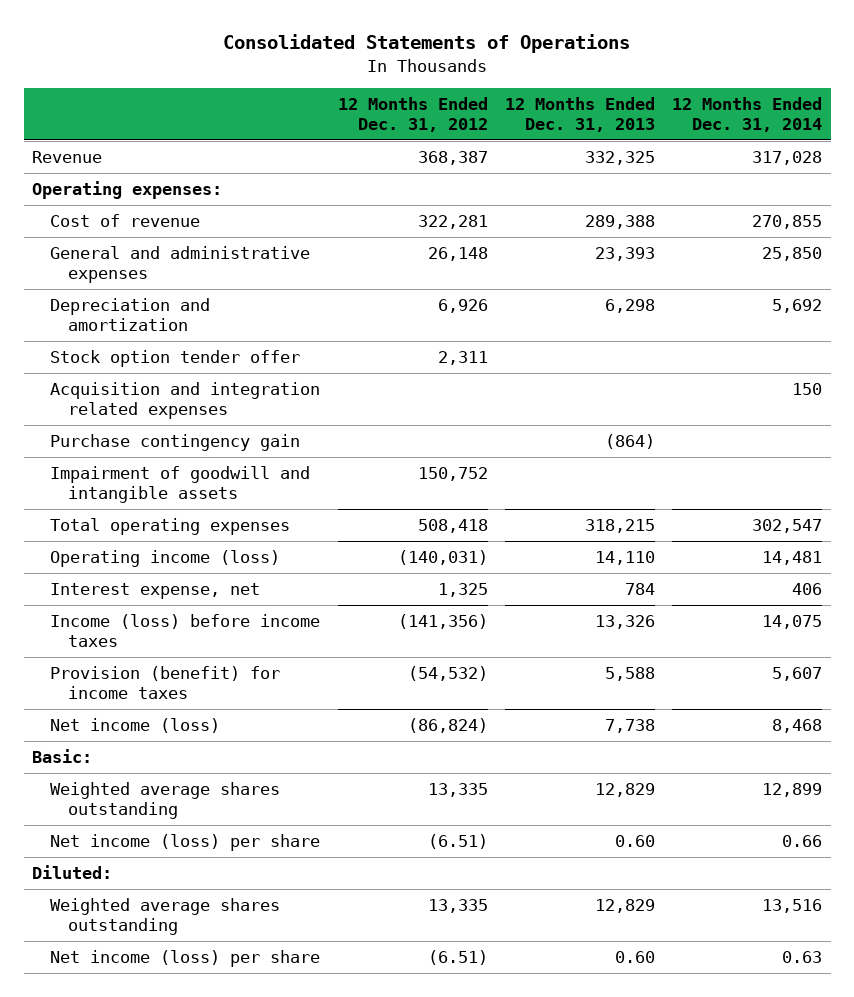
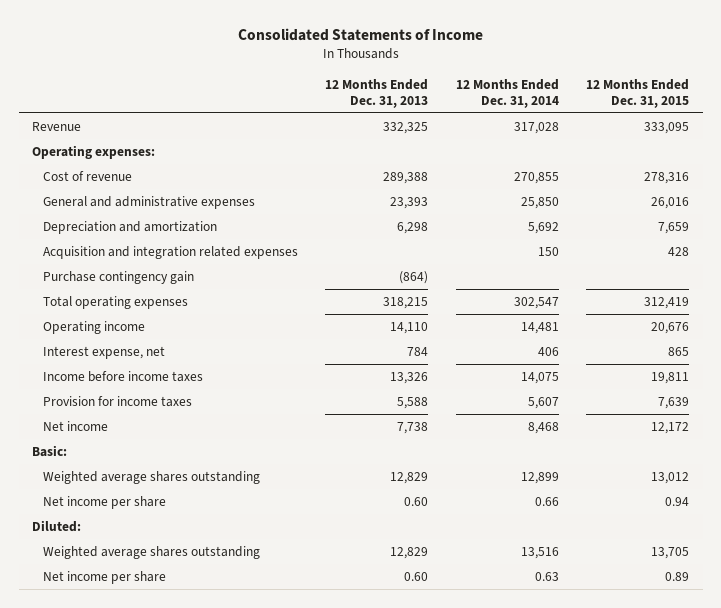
[223,34,631,54] Consolidated Statements of Operations -> [237,27,483,41] Consolidated Statements of Income
[337,97,488,132] 12 Months Ended Dec. 31, 2012 -> none
none -> [585,78,689,108] 12 Months Ended Dec. 31, 2015
[50,349,301,367] Stock option tender offer -> none
[50,465,311,503] Impairment of goodwill and intangible assets -> none
[50,549,281,567] Operating income (loss) -> [42,320,145,334] Operating income
[50,613,321,647] Income (loss) before income taxes -> [42,370,203,382] Income before income taxes
[50,665,281,699] Provision (benefit) for income taxes -> [42,395,192,407] Provision for income taxes
[50,717,221,733] Net income (loss) -> [42,420,108,431] Net income
[50,833,321,851] Net income (loss) per share -> [42,495,166,509] Net income per share
[50,949,321,967] Net income (loss) per share -> [42,570,166,584] Net income per share

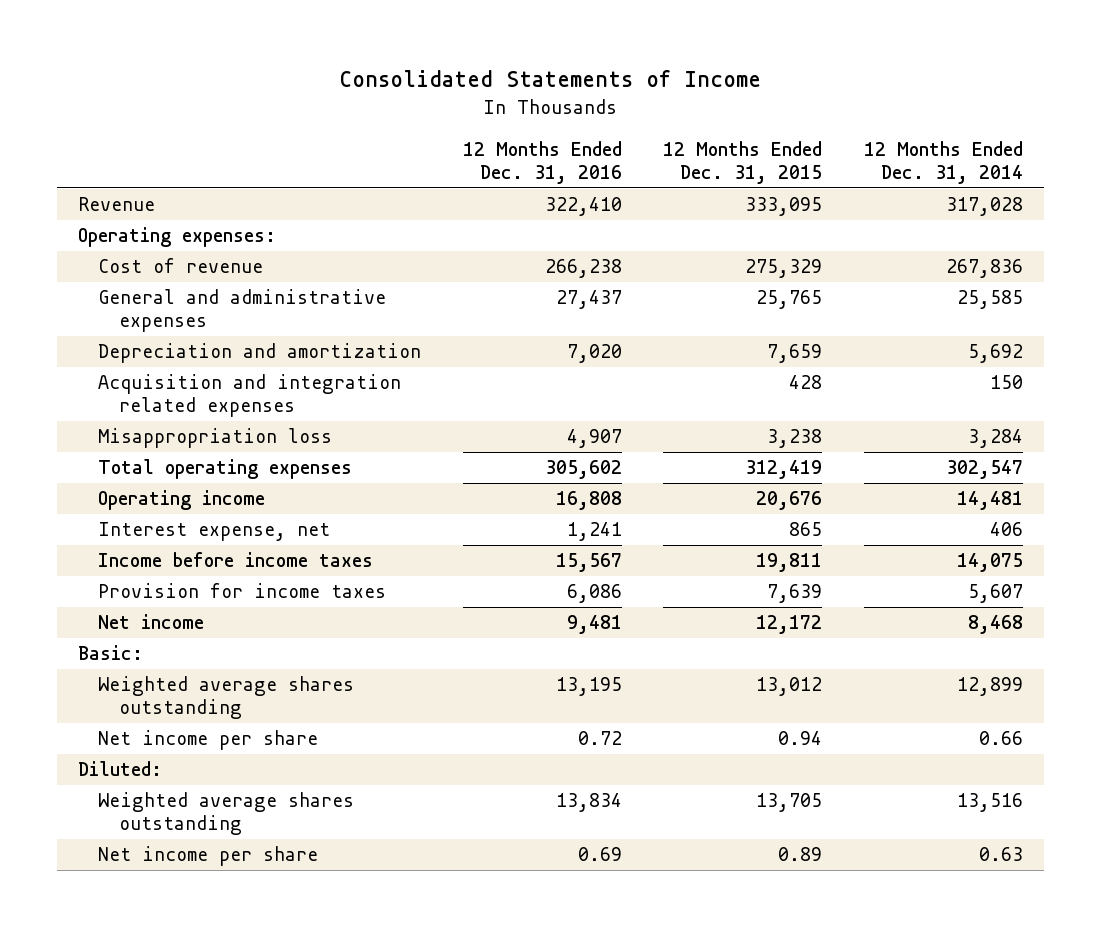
[325,78,429,108] 12 Months Ended Dec. 31, 2013 -> none
none -> [462,140,622,184] 12 Months Ended Dec. 31, 2016
[513,171,559,184] 270,855 -> [945,259,1023,279] 267,836
[643,171,689,184] 278,316 -> [745,259,823,279] 275,329
[520,196,559,209] 25,850 -> [956,290,1023,310] 25,585
[650,196,689,209] 26,016 -> [756,290,823,310] 25,765
[42,270,194,284] Purchase contingency gain -> none
none -> [98,428,333,449] Misappropriation loss

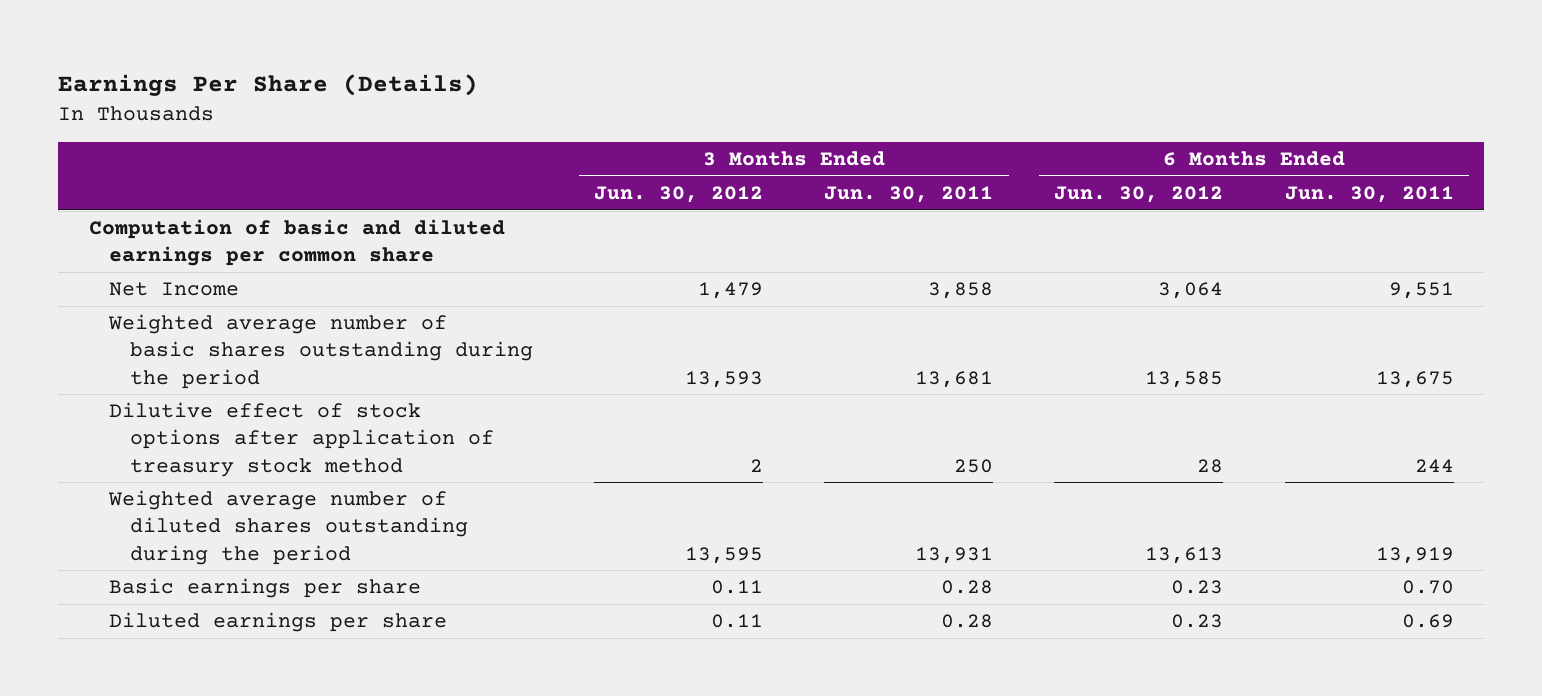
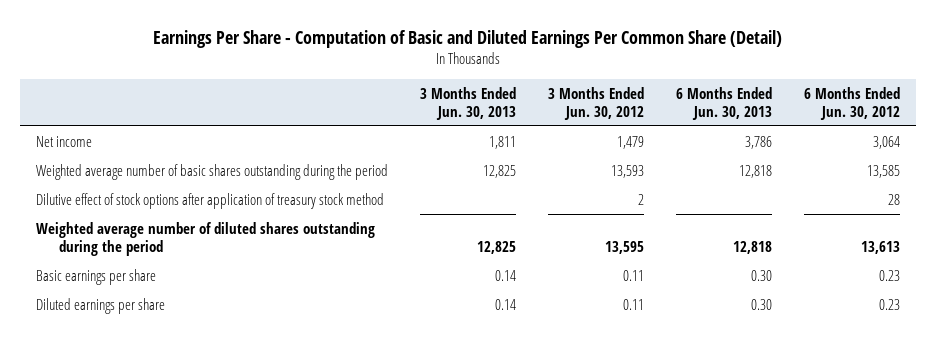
[58,74,479,97] Earnings Per Share (Details) -> [153,29,783,48] Earnings Per Share - Computation of Basic and Diluted Earnings Per Common Share (Detail)
[824,185,994,203] Jun. 30, 2011 -> none
[1284,185,1454,203] Jun. 30, 2011 -> none
none -> [420,86,517,120] 3 Months Ended Jun. 30, 2013
none -> [676,86,773,120] 6 Months Ended Jun. 30, 2013
[88,219,505,267] Computation of basic and diluted earnings per common share -> none
[109,282,240,297] Net Income -> [36,136,93,148] Net income

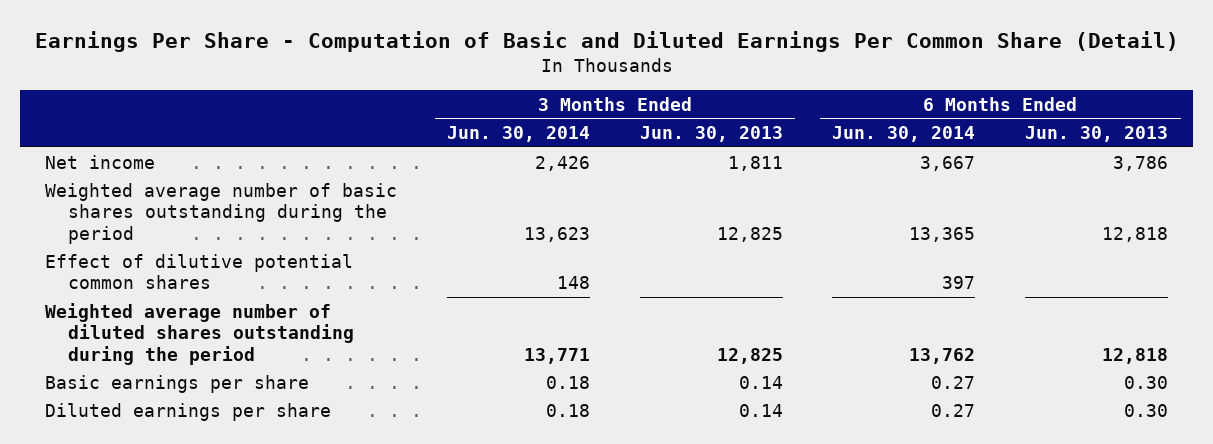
[548,86,645,120] 3 Months Ended Jun. 30, 2012 -> none
[804,86,901,120] 6 Months Ended Jun. 30, 2012 -> none
none -> [447,125,591,142] Jun. 30, 2014
none -> [832,125,976,142] Jun. 30, 2014
[36,193,385,210] Dilutive effect of stock options after application of treasury stock method -> [45,253,354,290] Effect of dilutive potential common shares

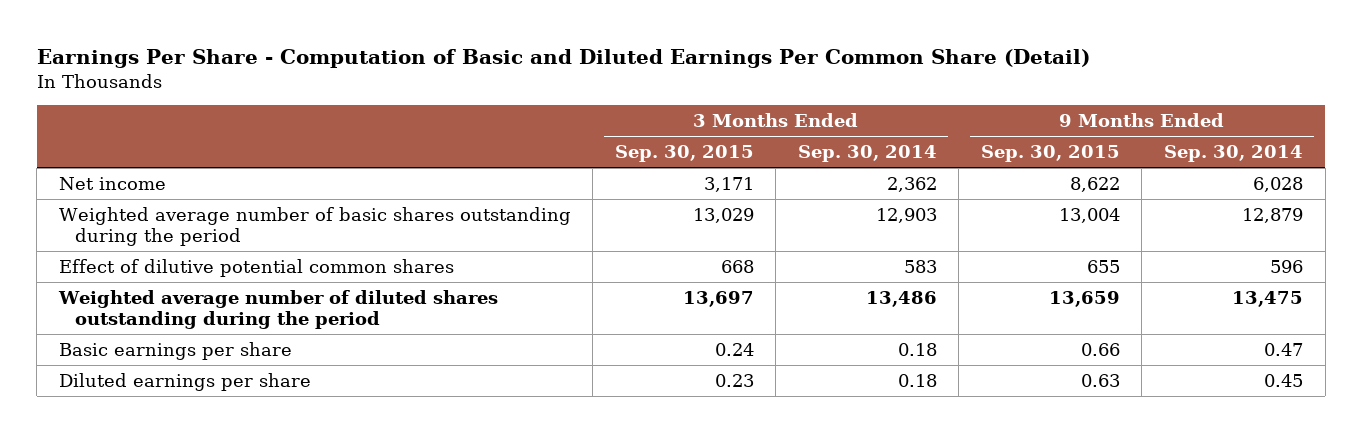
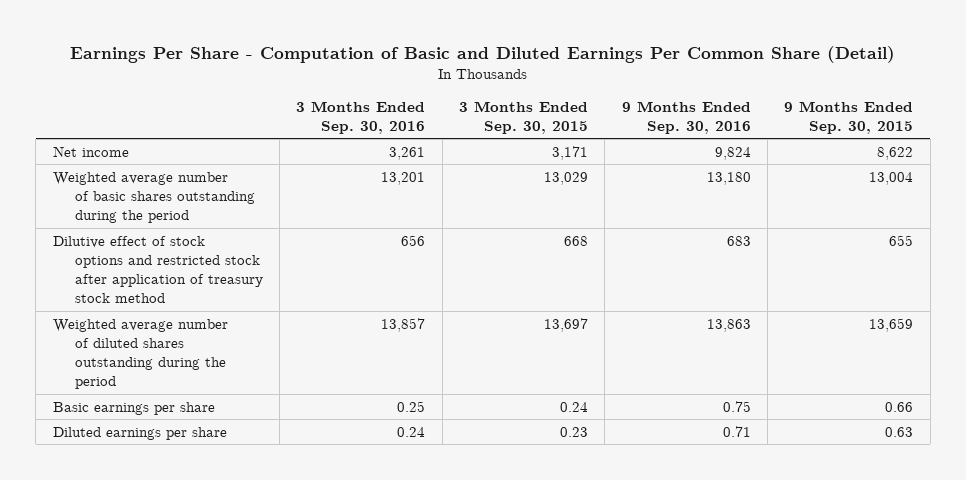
[797,145,937,163] Sep. 30, 2014 -> none
[1164,145,1304,163] Sep. 30, 2014 -> none
none -> [296,100,426,134] 3 Months Ended Sep. 30, 2016
none -> [621,100,751,134] 9 Months Ended Sep. 30, 2016
[58,258,454,277] Effect of dilutive potential common shares -> [52,235,263,304] Dilutive effect of stock options and restricted stock after application of treasury stock method

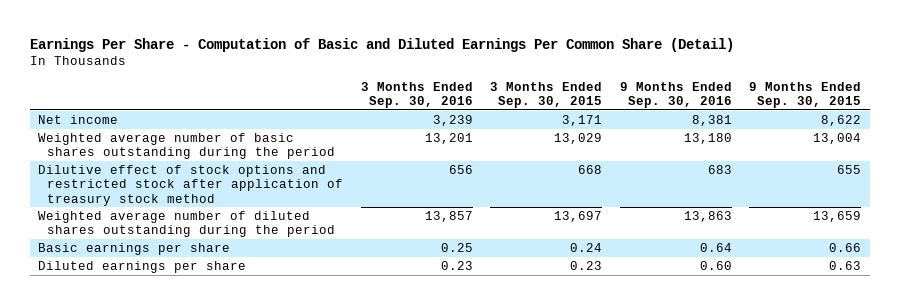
[389,146,426,160] 3,261 -> [432,114,473,126] 3,239
[714,146,751,160] 9,824 -> [691,114,732,126] 8,381
[722,400,751,412] 0.75 -> [699,242,732,252] 0.64
[397,426,426,437] 0.24 -> [440,260,473,270] 0.23
[722,425,751,437] 0.71 -> [699,260,732,270] 0.60

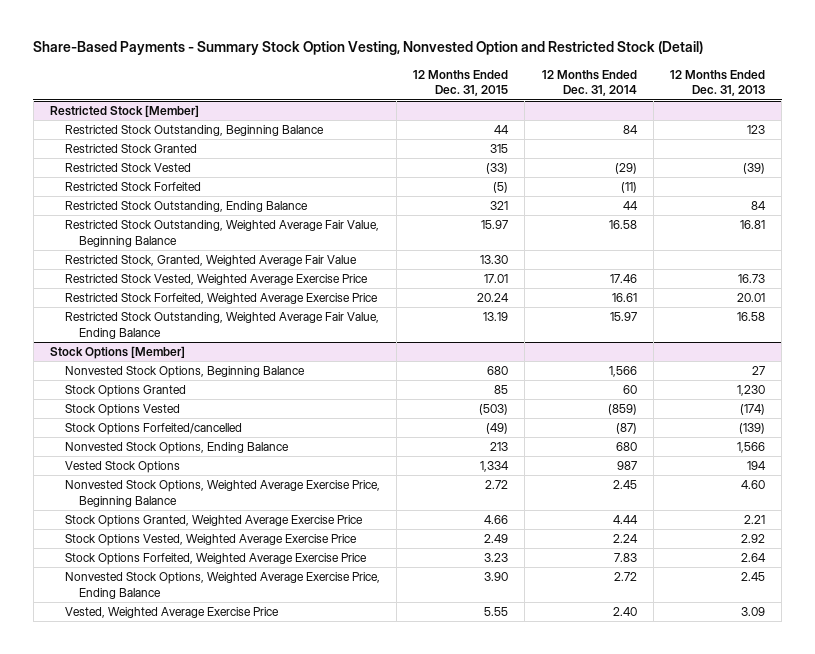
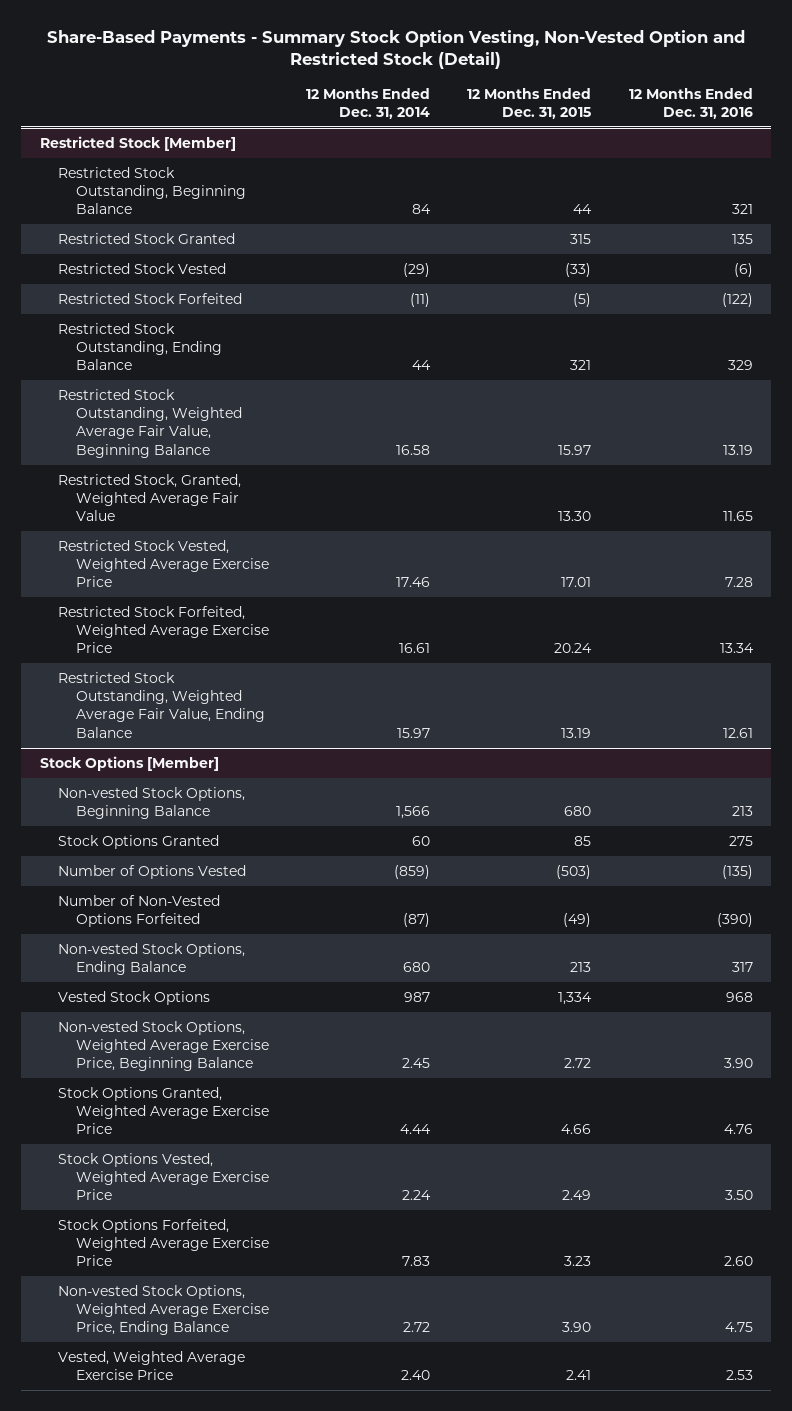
[33,41,704,56] Share-Based Payments - Summary Stock Option Vesting, Nonvested Option and Restricted Stock (Detail) -> [47,29,746,69] Share-Based Payments - Summary Stock Option Vesting, Non-Vested Option and Restricted Stock (Detail)
[670,69,766,97] 12 Months Ended Dec. 31, 2013 -> none
none -> [628,87,753,120] 12 Months Ended Dec. 31, 2016
[64,366,305,379] Nonvested Stock Options, Beginning Balance -> [57,786,245,820] Non-vested Stock Options, Beginning Balance
[64,404,180,417] Stock Options Vested -> [57,864,246,879] Number of Options Vested
[64,423,242,436] Stock Options Forfeited/cancelled -> [57,894,220,928] Number of Non-Vested Options Forfeited
[64,442,289,455] Nonvested Stock Options, Ending Balance -> [57,942,245,976] Non-vested Stock Options, Ending Balance
[64,480,380,507] Nonvested Stock Options, Weighted Average Exercise Price, Beginning Balance -> [57,1020,269,1072] Non-vested Stock Options, Weighted Average Exercise Price, Beginning Balance
[64,572,380,599] Nonvested Stock Options, Weighted Average Exercise Price, Ending Balance -> [57,1284,269,1336] Non-vested Stock Options, Weighted Average Exercise Price, Ending Balance
[484,607,509,617] 5.55 -> [566,1370,592,1381] 2.41

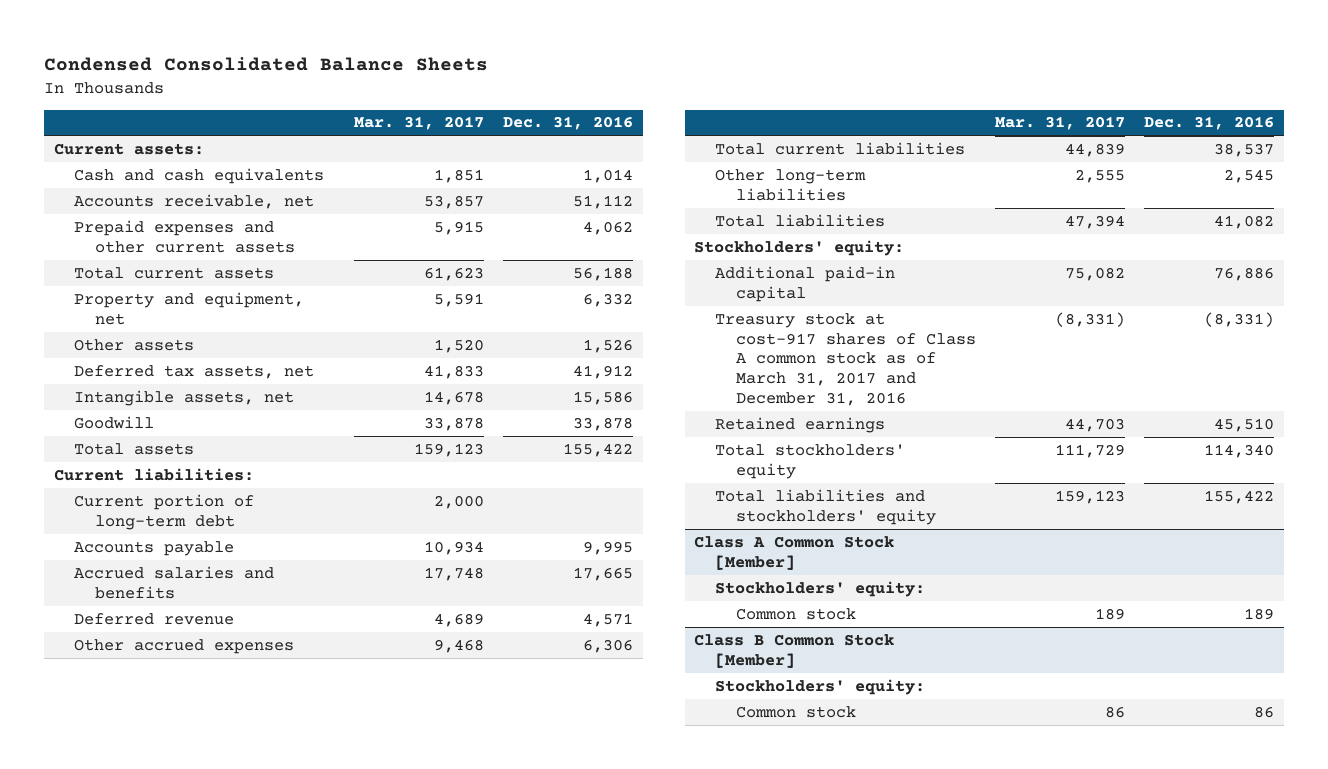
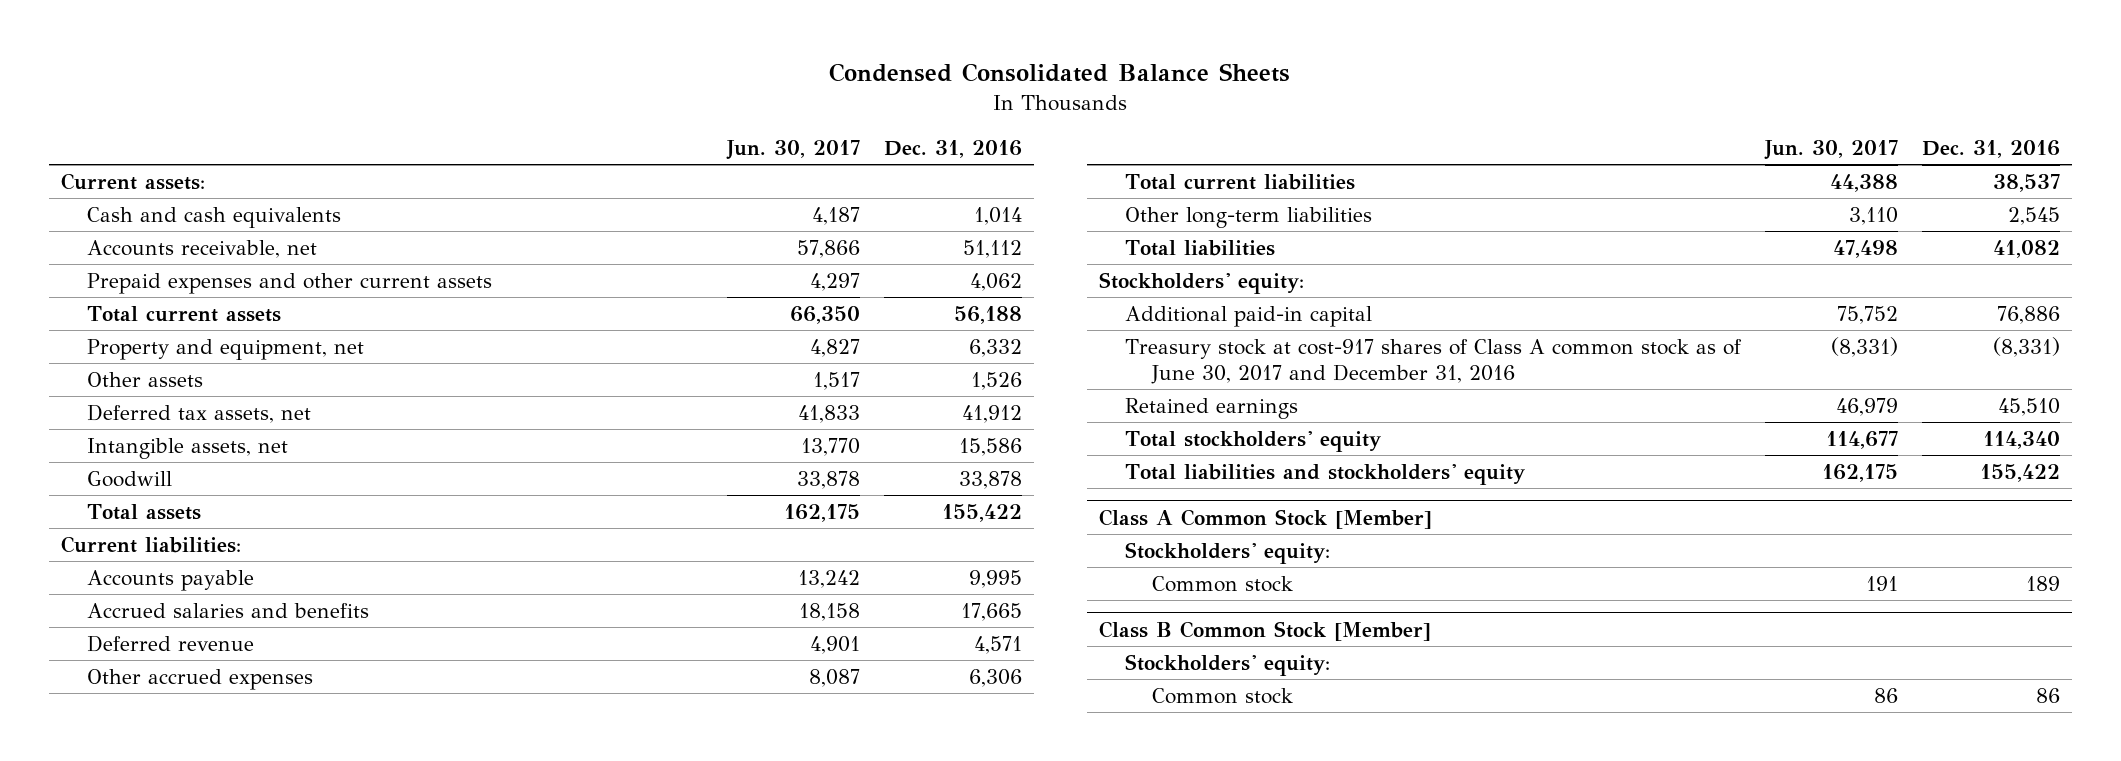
[354,116,485,131] Mar. 31, 2017 -> none
none -> [726,140,861,161] Jun. 30, 2017
[74,493,255,530] Current portion of long-term debt -> none
[715,312,976,406] Treasury stock at cost-917 shares of Class A common stock as of March 31, 2017 and December 31, 2016 -> [1125,338,1743,384] Treasury stock at cost-917 shares of Class A common stock as of June 30, 2017 and December 31, 2016

